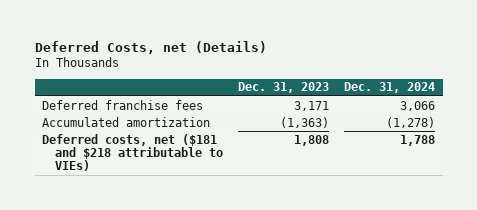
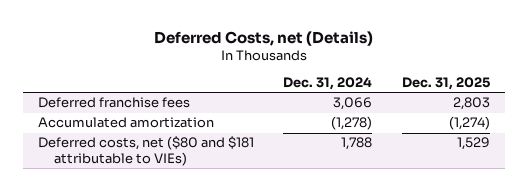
[238,82,330,94] Dec. 31, 2023 -> none
none -> [402,77,491,91] Dec. 31, 2025
[42,133,223,172] Deferred costs, net ($181 and $218 attributable to VIEs) -> [37,136,254,167] Deferred costs, net ($80 and $181 attributable to VIEs)

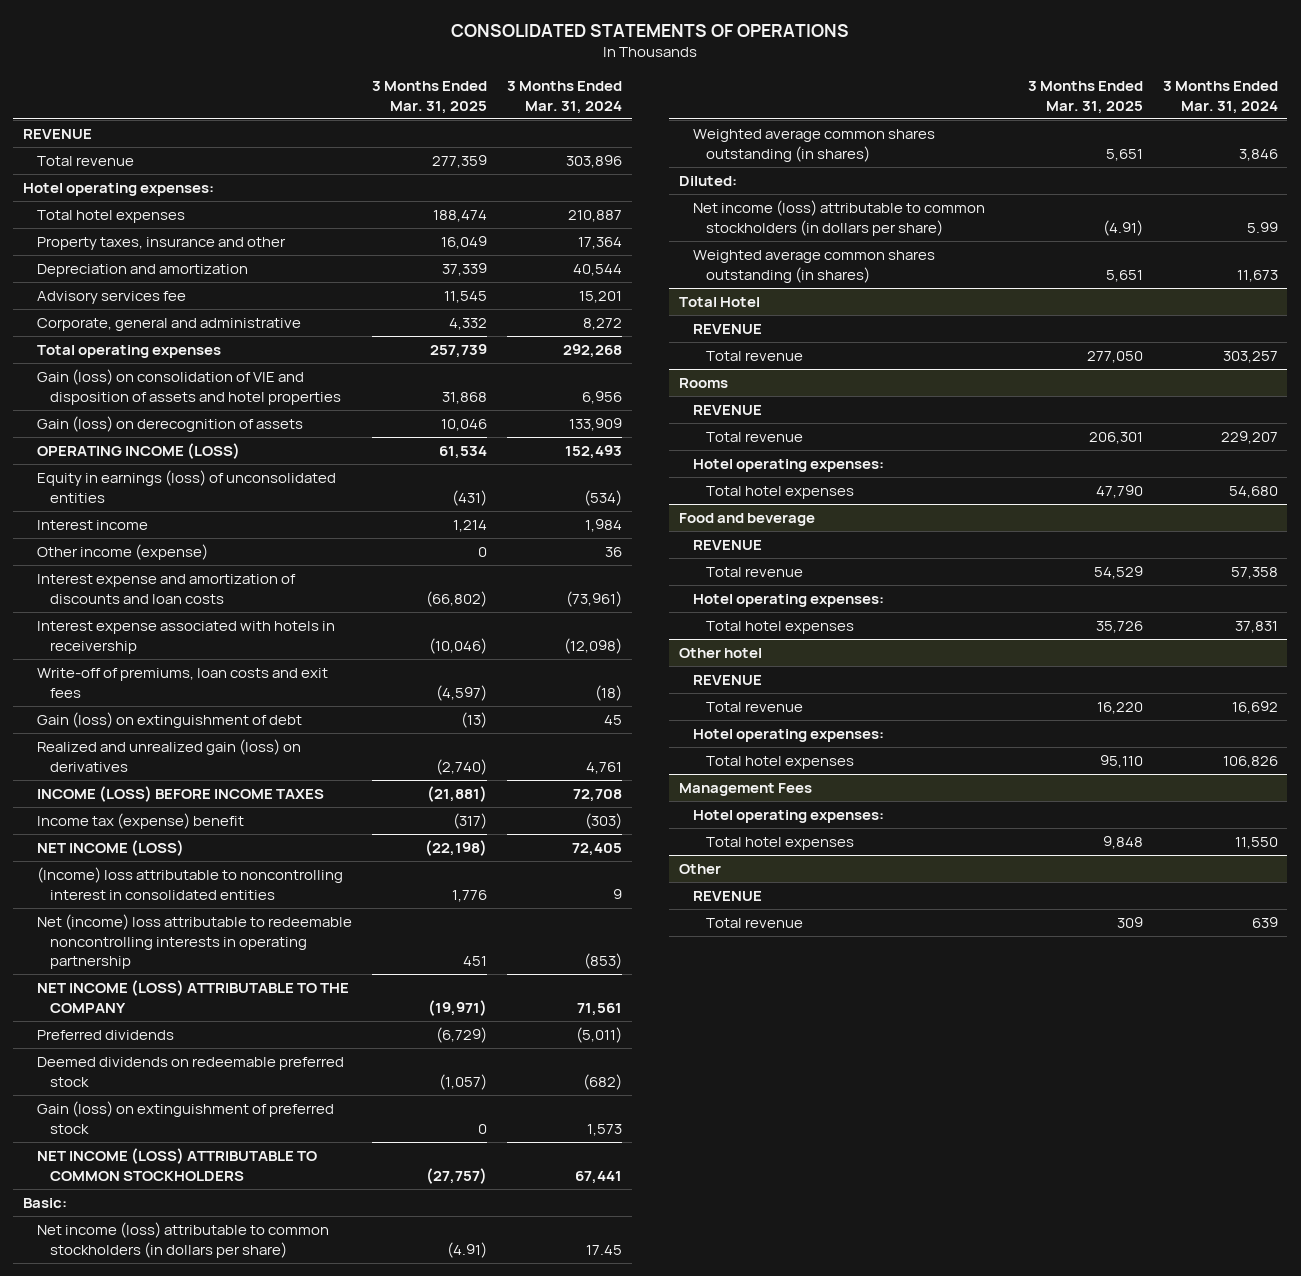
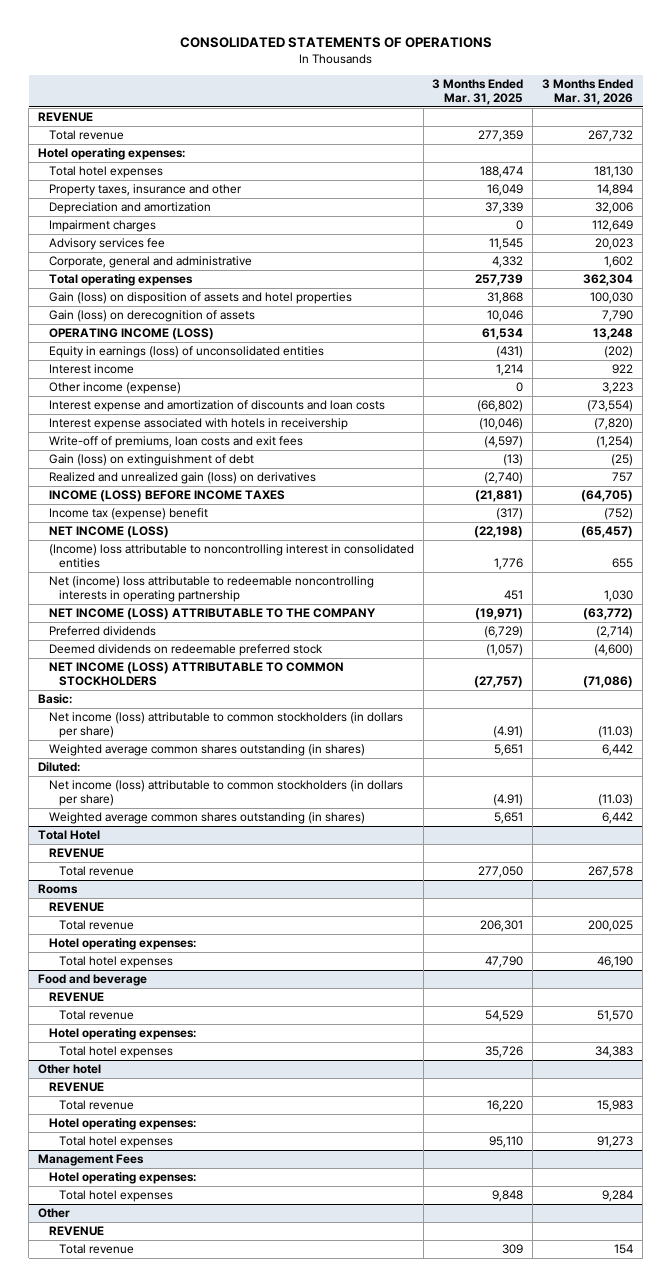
[506,81,622,114] 3 Months Ended Mar. 31, 2024 -> none
none -> [542,79,634,106] 3 Months Ended Mar. 31, 2026
none -> [48,220,156,233] Impairment charges
[36,369,342,405] Gain (loss) on consolidation of VIE and disposition of assets and hotel properties -> [48,292,352,305] Gain (loss) on disposition of assets and hotel properties
[36,1101,334,1134] Gain (loss) on extinguishment of preferred stock -> none

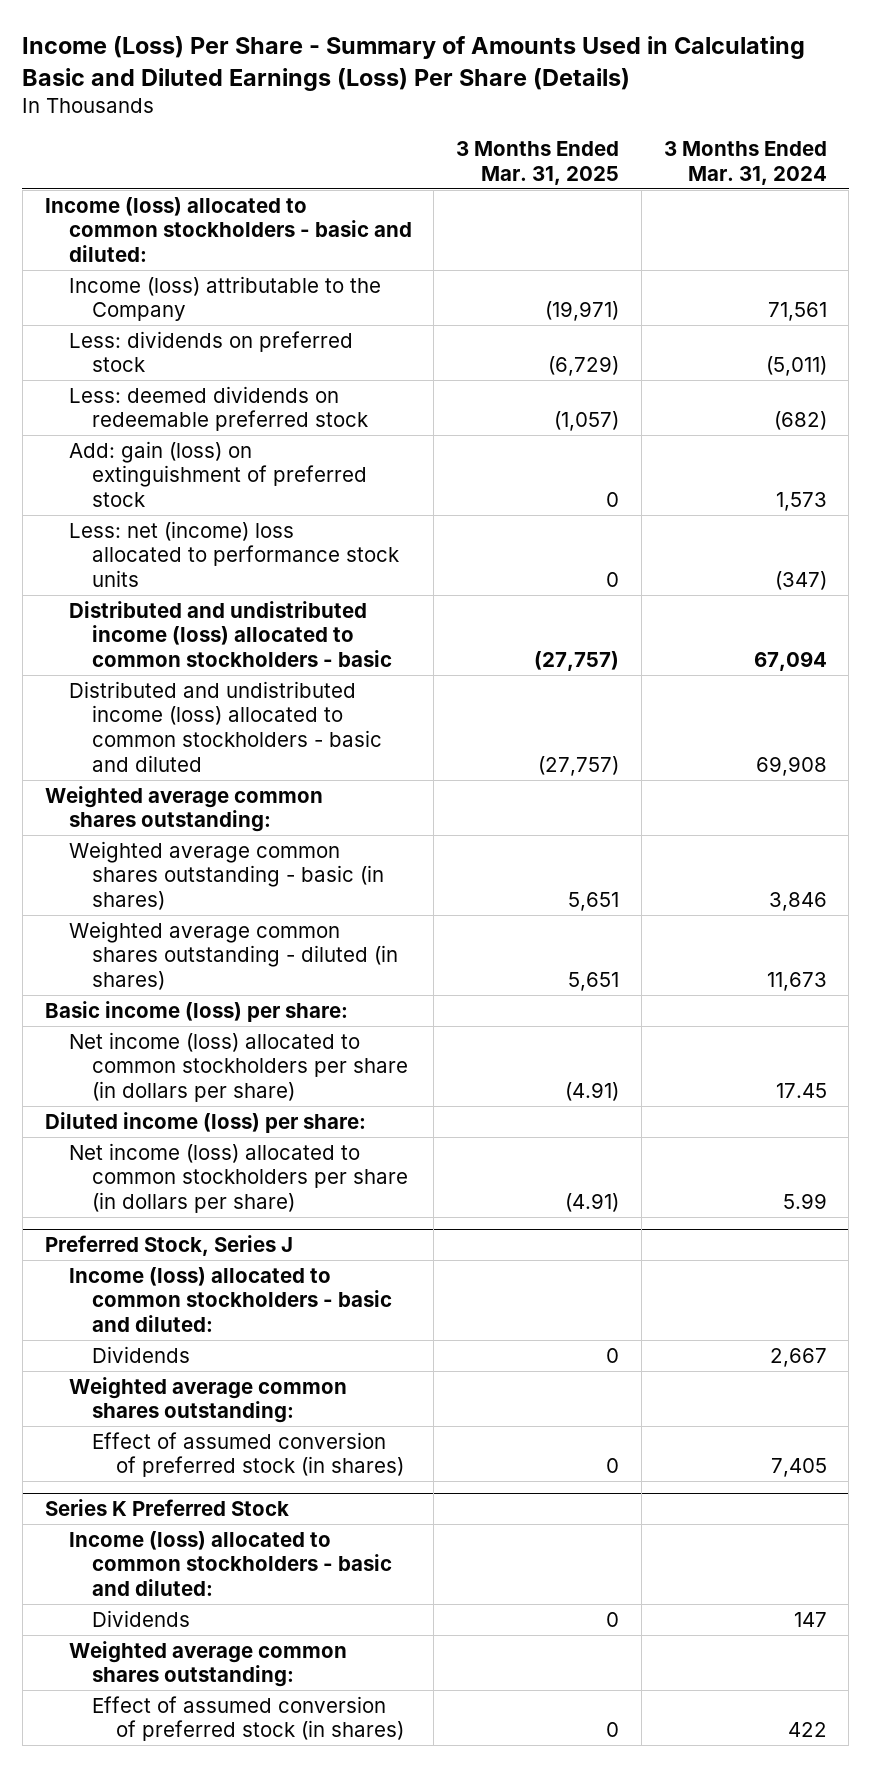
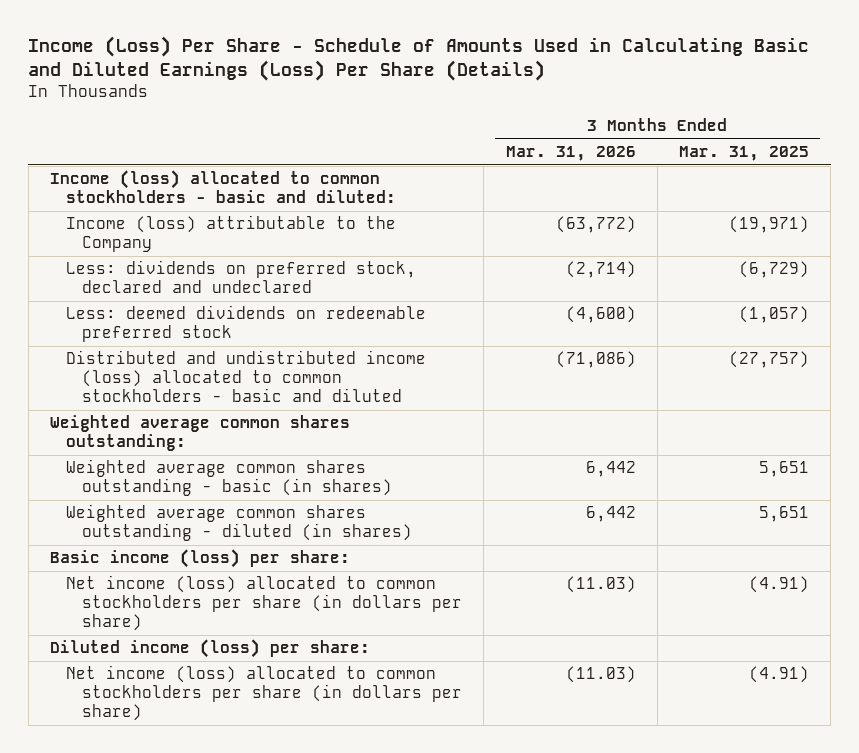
[22,36,806,91] Income (Loss) Per Share - Summary of Amounts Used in Calculating Basic and Diluted Earnings (Loss) Per Share (Details) -> [28,36,810,82] Income (Loss) Per Share - Schedule of Amounts Used in Calculating Basic and Diluted Earnings (Loss) Per Share (Details)
[663,141,827,186] 3 Months Ended Mar. 31, 2024 -> none
none -> [505,146,636,162] Mar. 31, 2026
[68,330,353,373] Less: dividends on preferred stock -> [66,260,417,294] Less: dividends on preferred stock, declared and undeclared
[68,440,368,508] Add: gain (loss) on extinguishment of preferred stock -> none
[68,520,400,588] Less: net (income) loss allocated to performance stock units -> none
[68,600,393,668] Distributed and undistributed income (loss) allocated to common stockholders - basic -> none
[44,1235,293,1257] Preferred Stock, Series J -> none
[68,1266,393,1333] Income (loss) allocated to common stockholders - basic and diluted: -> none
[92,1345,191,1363] Dividends -> none
[68,1376,347,1424] Weighted average common shares outstanding: -> none
[92,1431,405,1478] Effect of assumed conversion of preferred stock (in shares) -> none
[44,1499,289,1517] Series K Preferred Stock -> none
[68,1530,393,1597] Income (loss) allocated to common stockholders - basic and diluted: -> none
[92,1609,191,1627] Dividends -> none
[68,1640,347,1688] Weighted average common shares outstanding: -> none
[92,1695,405,1742] Effect of assumed conversion of preferred stock (in shares) -> none

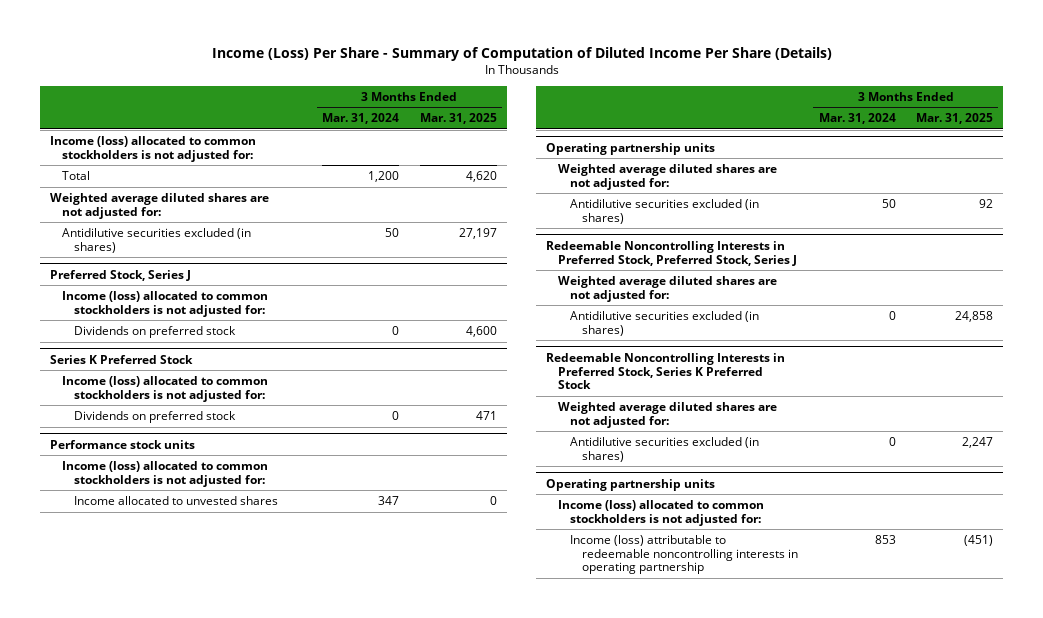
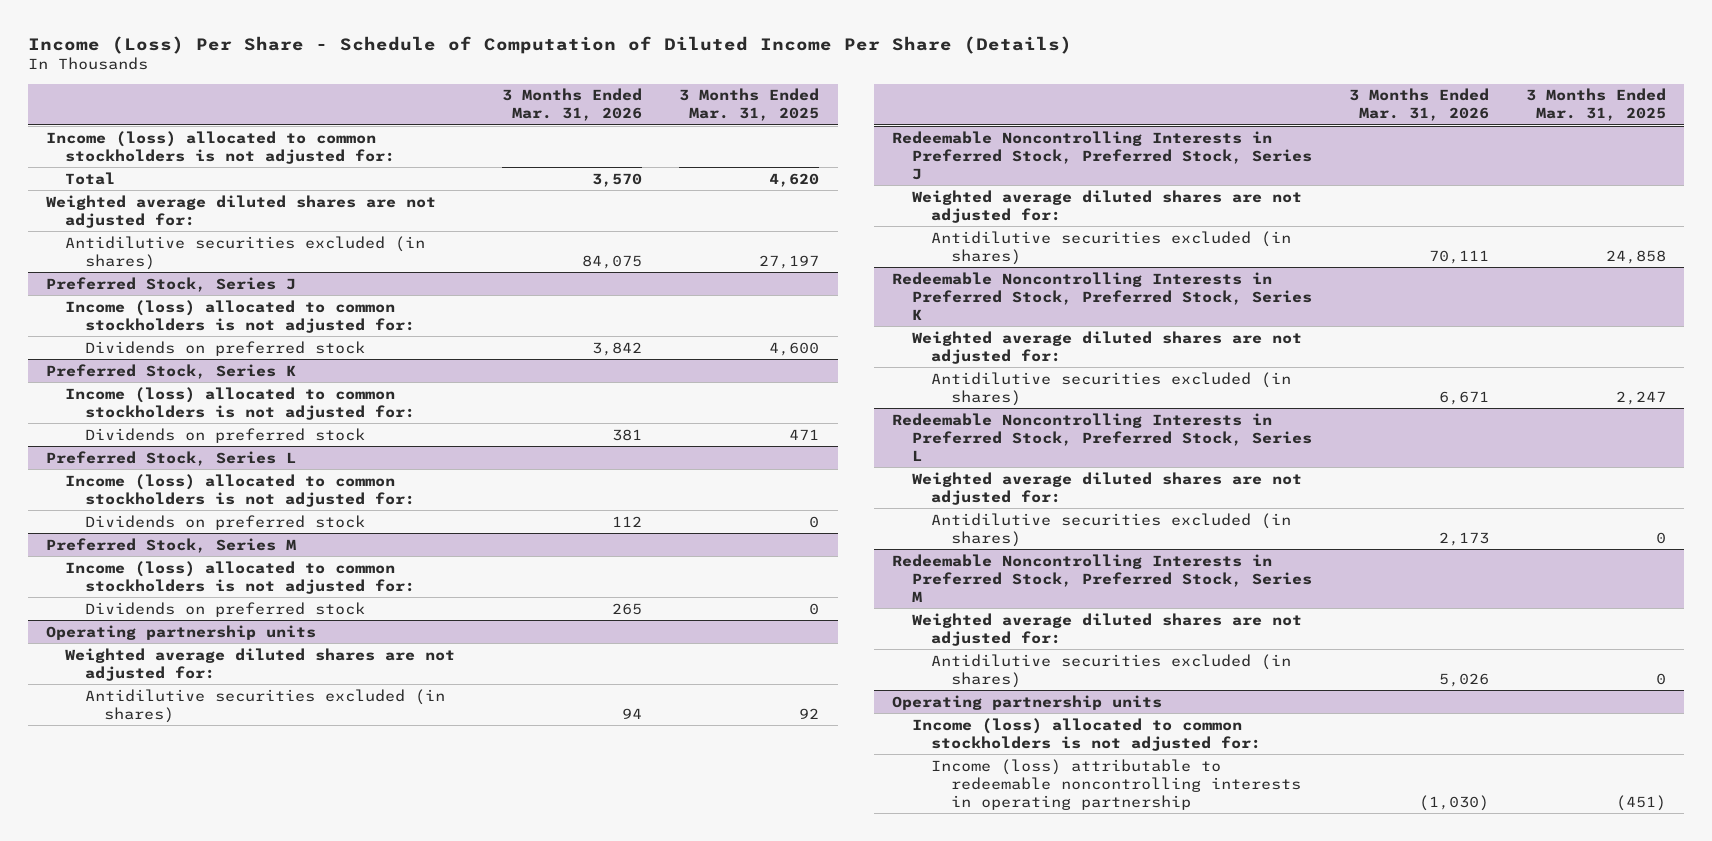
[211,47,832,62] Income (Loss) Per Share - Summary of Computation of Diluted Income Per Share (Details) -> [27,35,1072,54] Income (Loss) Per Share - Schedule of Computation of Diluted Income Per Share (Details)
[322,113,400,125] Mar. 31, 2024 -> none
none -> [502,88,643,122] 3 Months Ended Mar. 31, 2026
[50,354,194,364] Series K Preferred Stock -> [46,363,297,379] Preferred Stock, Series K
[50,439,196,449] Performance stock units -> none
none -> [46,450,297,466] Preferred Stock, Series L
[73,495,278,505] Income allocated to unvested shares -> none
none -> [84,514,365,530] Dividends on preferred stock
none -> [46,537,297,553] Preferred Stock, Series M
none -> [65,560,415,594] Income (loss) allocated to common stockholders is not adjusted for:
none -> [84,601,365,617] Dividends on preferred stock
[546,352,786,390] Redeemable Noncontrolling Interests in Preferred Stock, Series K Preferred Stock -> [892,271,1312,320] Redeemable Noncontrolling Interests in Preferred Stock, Preferred Stock, Series K
none -> [892,412,1312,461] Redeemable Noncontrolling Interests in Preferred Stock, Preferred Stock, Series L
none -> [911,471,1302,505] Weighted average diluted shares are not adjusted for:
none -> [931,512,1292,547] Antidilutive securities excluded (in shares)
none -> [892,553,1312,602] Redeemable Noncontrolling Interests in Preferred Stock, Preferred Stock, Series M
none -> [911,612,1302,646] Weighted average diluted shares are not adjusted for:
none -> [931,653,1292,688] Antidilutive securities excluded (in shares)

